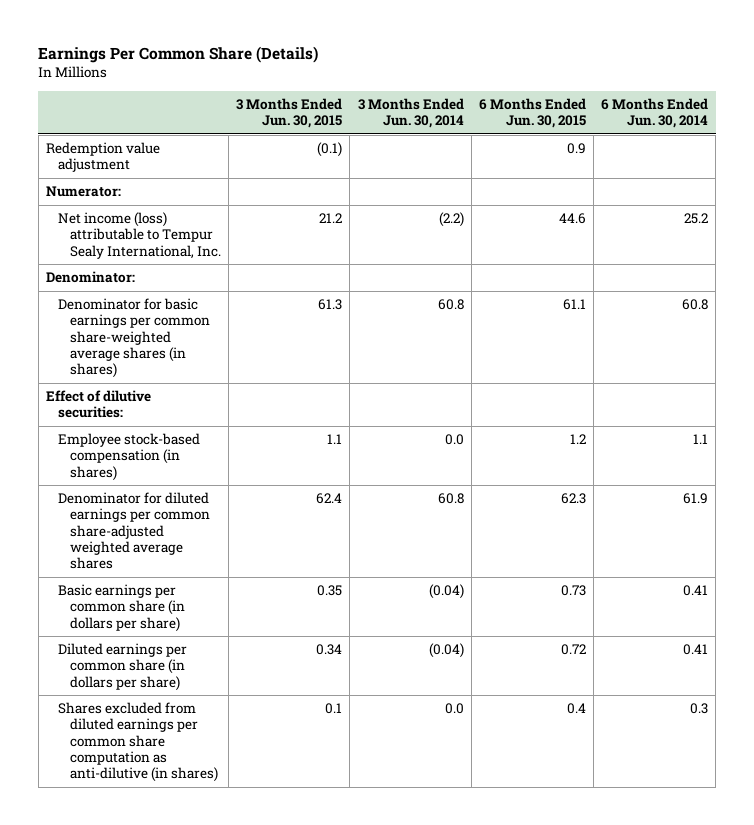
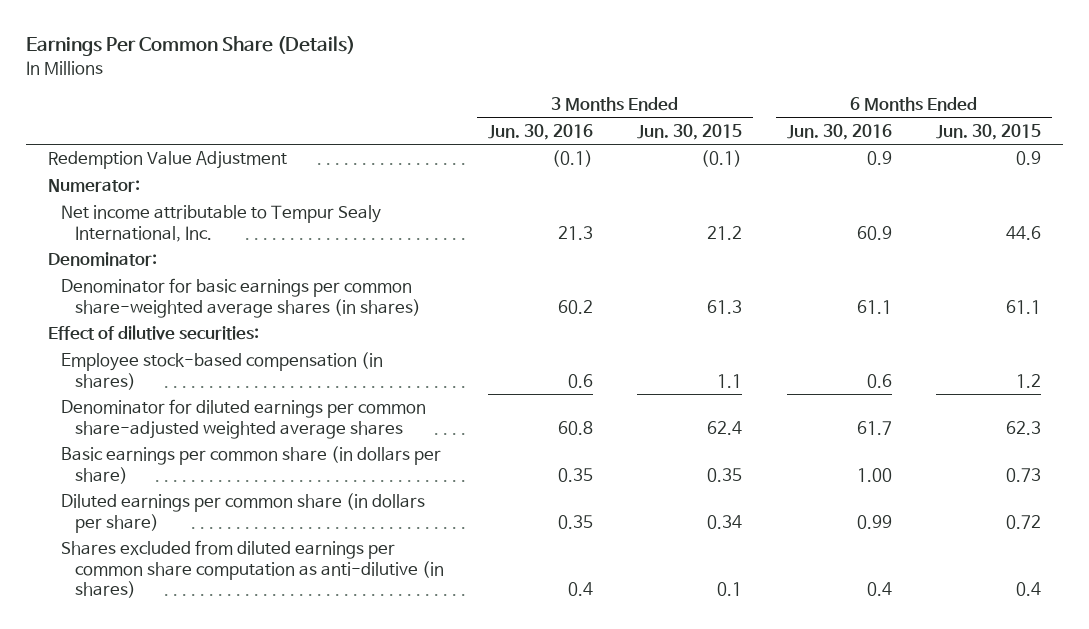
[357,97,464,129] 3 Months Ended Jun. 30, 2014 -> none
[601,97,709,129] 6 Months Ended Jun. 30, 2014 -> none
none -> [487,123,593,140] Jun. 30, 2016
none -> [786,123,892,140] Jun. 30, 2016
[45,142,160,173] Redemption value adjustment -> [47,151,287,170] Redemption Value Adjustment
[58,212,222,259] Net income (loss) attributable to Tempur Sealy International, Inc. -> [61,205,382,242] Net income attributable to Tempur Sealy International, Inc.

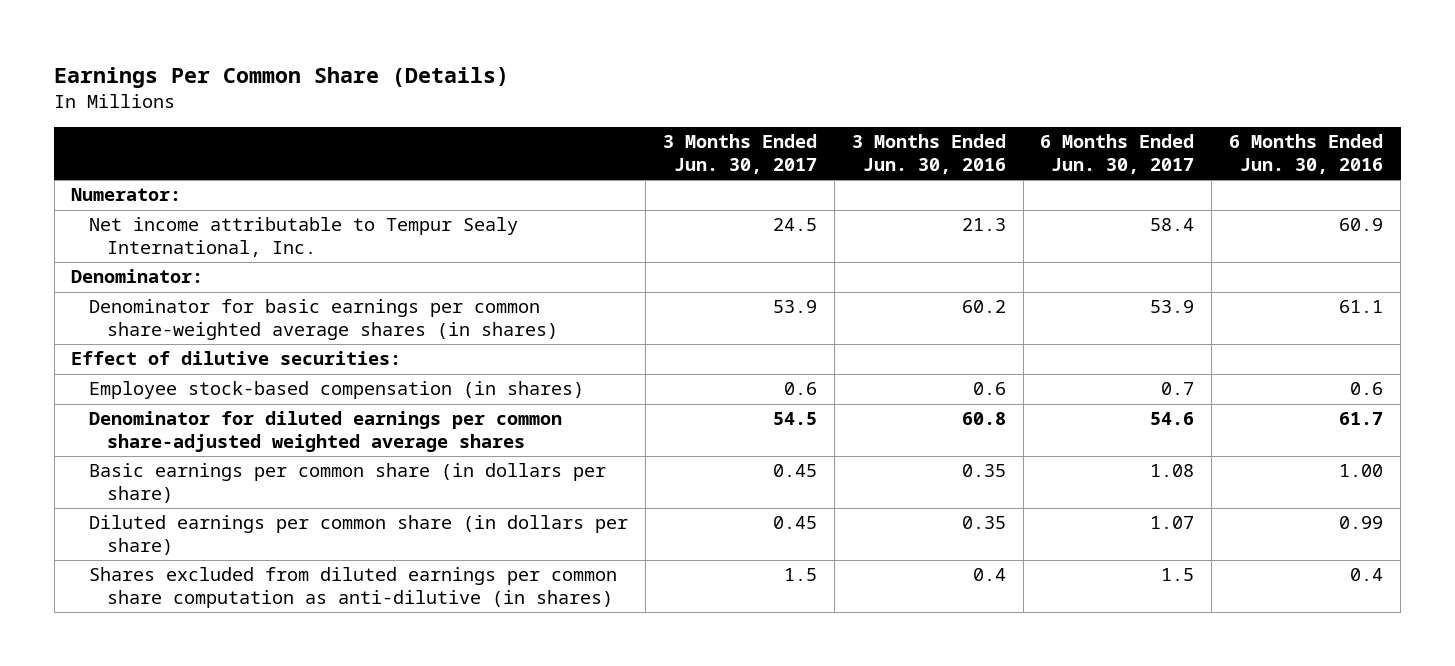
[637,123,743,140] Jun. 30, 2015 -> none
[936,123,1042,140] Jun. 30, 2015 -> none
none -> [663,134,818,175] 3 Months Ended Jun. 30, 2017
none -> [1040,134,1195,175] 6 Months Ended Jun. 30, 2017
[47,151,287,170] Redemption Value Adjustment -> none

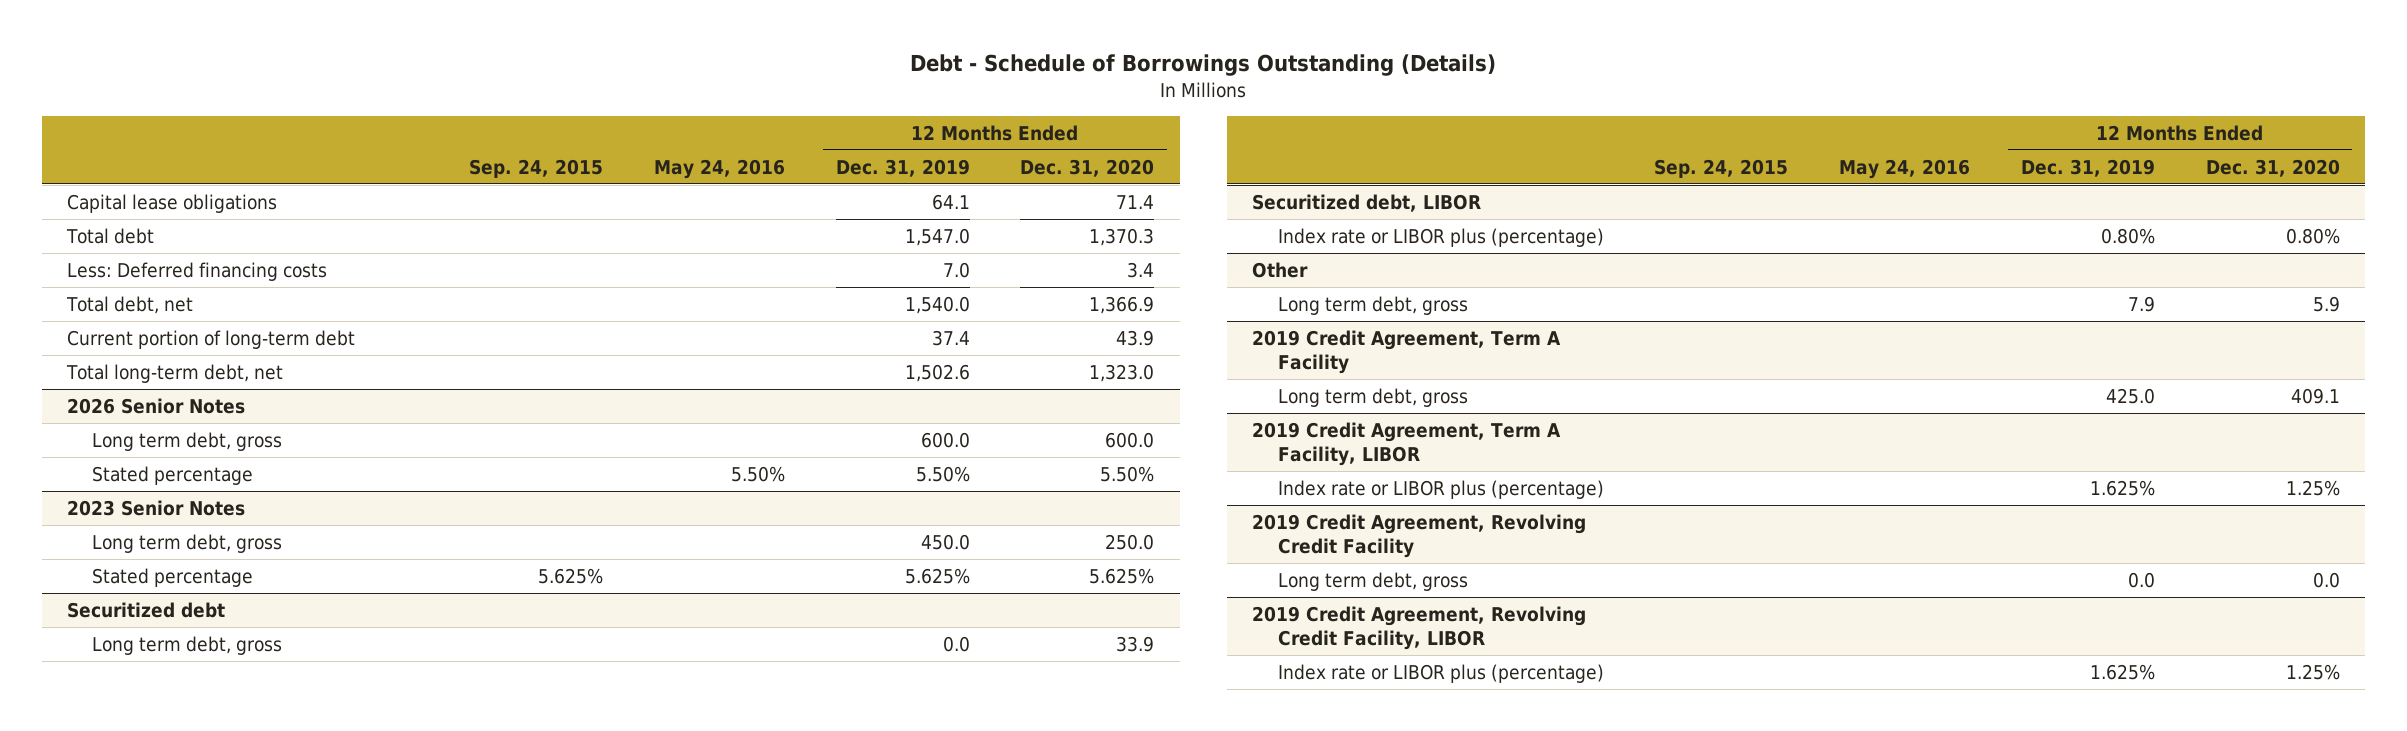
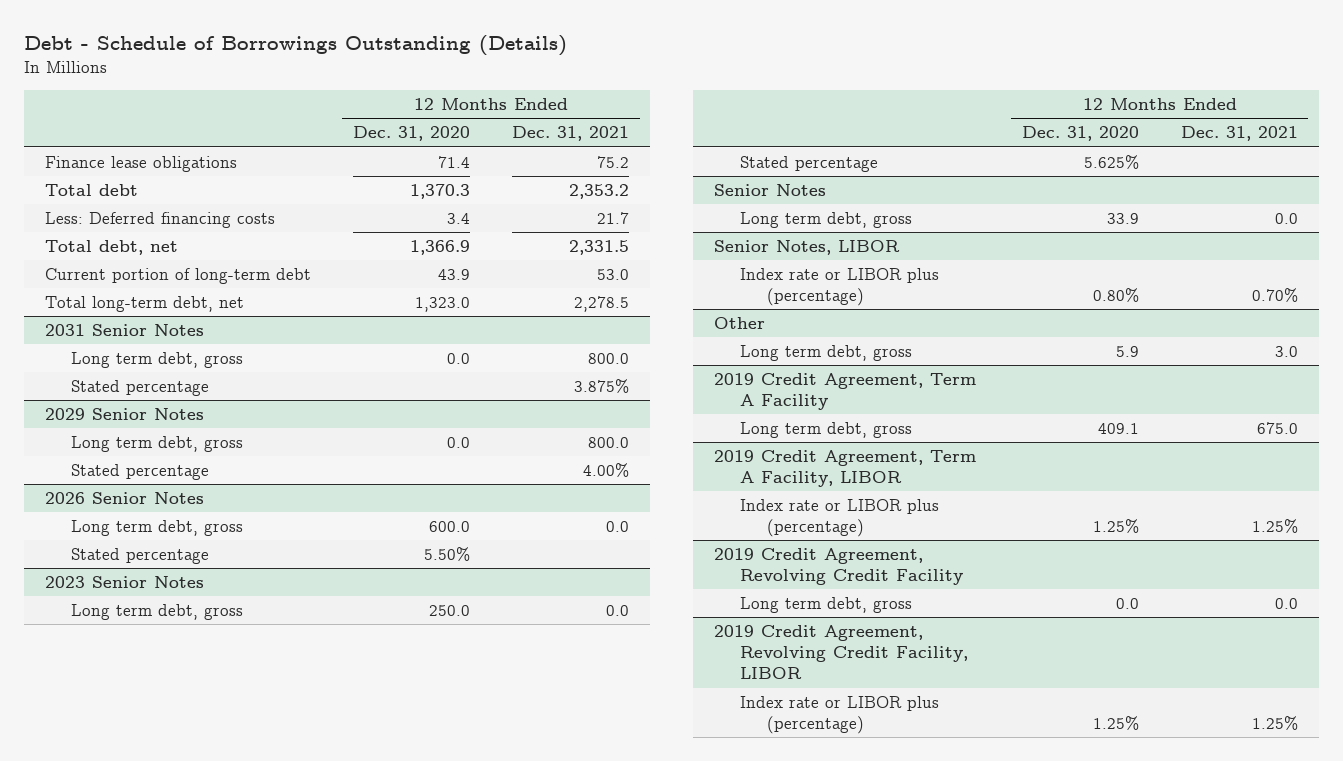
[468,158,603,178] Sep. 24, 2015 -> none
[653,158,785,179] May 24, 2016 -> none
[835,158,970,177] Dec. 31, 2019 -> none
none -> [512,126,630,142] Dec. 31, 2021
[67,193,278,213] Capital lease obligations -> [44,156,237,173] Finance lease obligations
none -> [44,324,204,337] 2031 Senior Notes
none -> [71,352,244,369] Long term debt, gross
none -> [71,380,210,397] Stated percentage
none -> [44,408,204,421] 2029 Senior Notes
none -> [71,436,244,453] Long term debt, gross
none -> [71,464,210,481] Stated percentage
[67,601,226,618] Securitized debt -> [713,184,826,197] Senior Notes
[1252,193,1482,212] Securitized debt, LIBOR -> none
none -> [713,240,900,256] Senior Notes, LIBOR

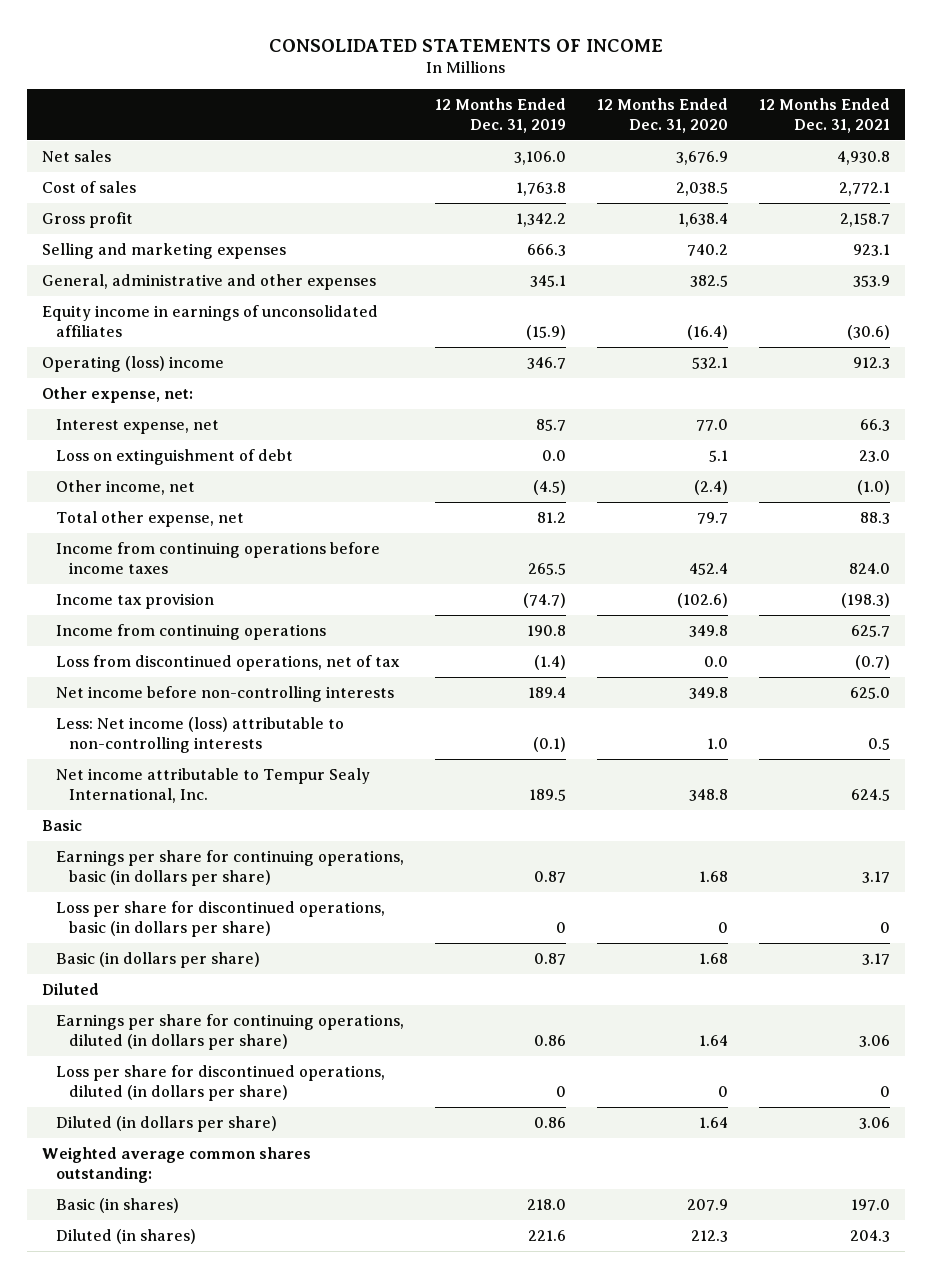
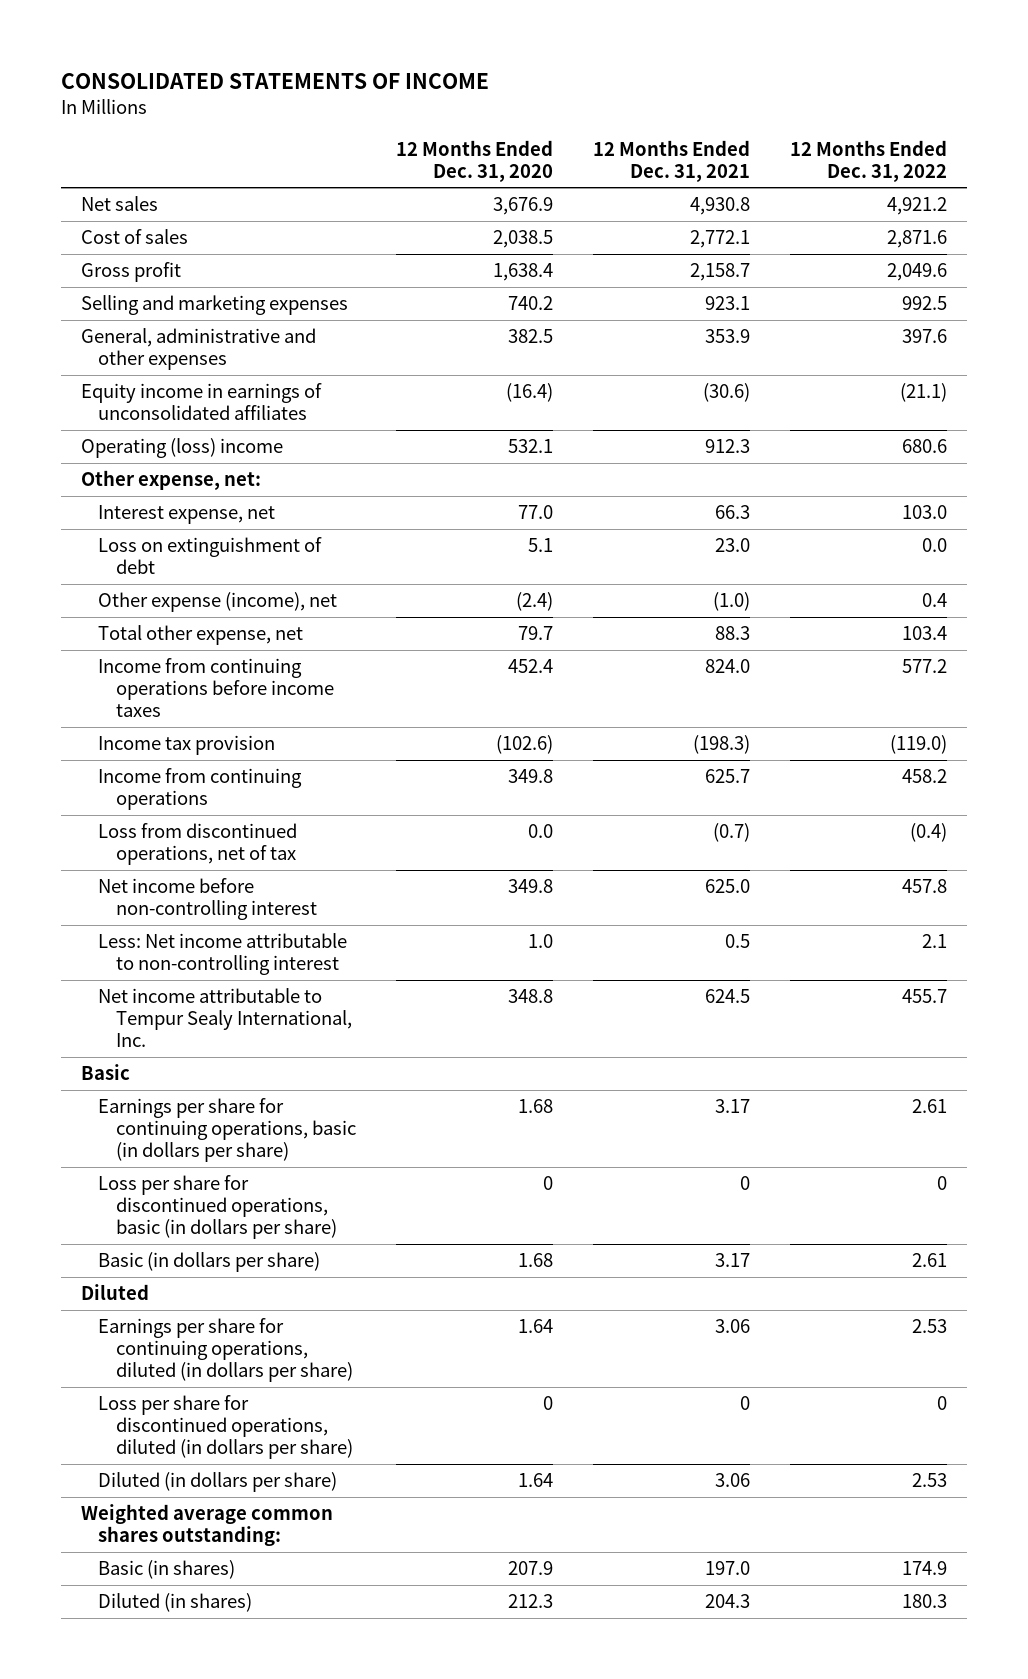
[434,97,566,134] 12 Months Ended Dec. 31, 2019 -> none
none -> [790,139,948,182] 12 Months Ended Dec. 31, 2022
[55,479,195,495] Other income, net -> [98,592,338,613] Other expense (income), net
[55,685,394,702] Net income before non-controlling interests -> [98,878,317,921] Net income before non-controlling interest
[55,716,344,754] Less: Net income (loss) attributable to non-controlling interests -> [98,933,348,976] Less: Net income attributable to non-controlling interest

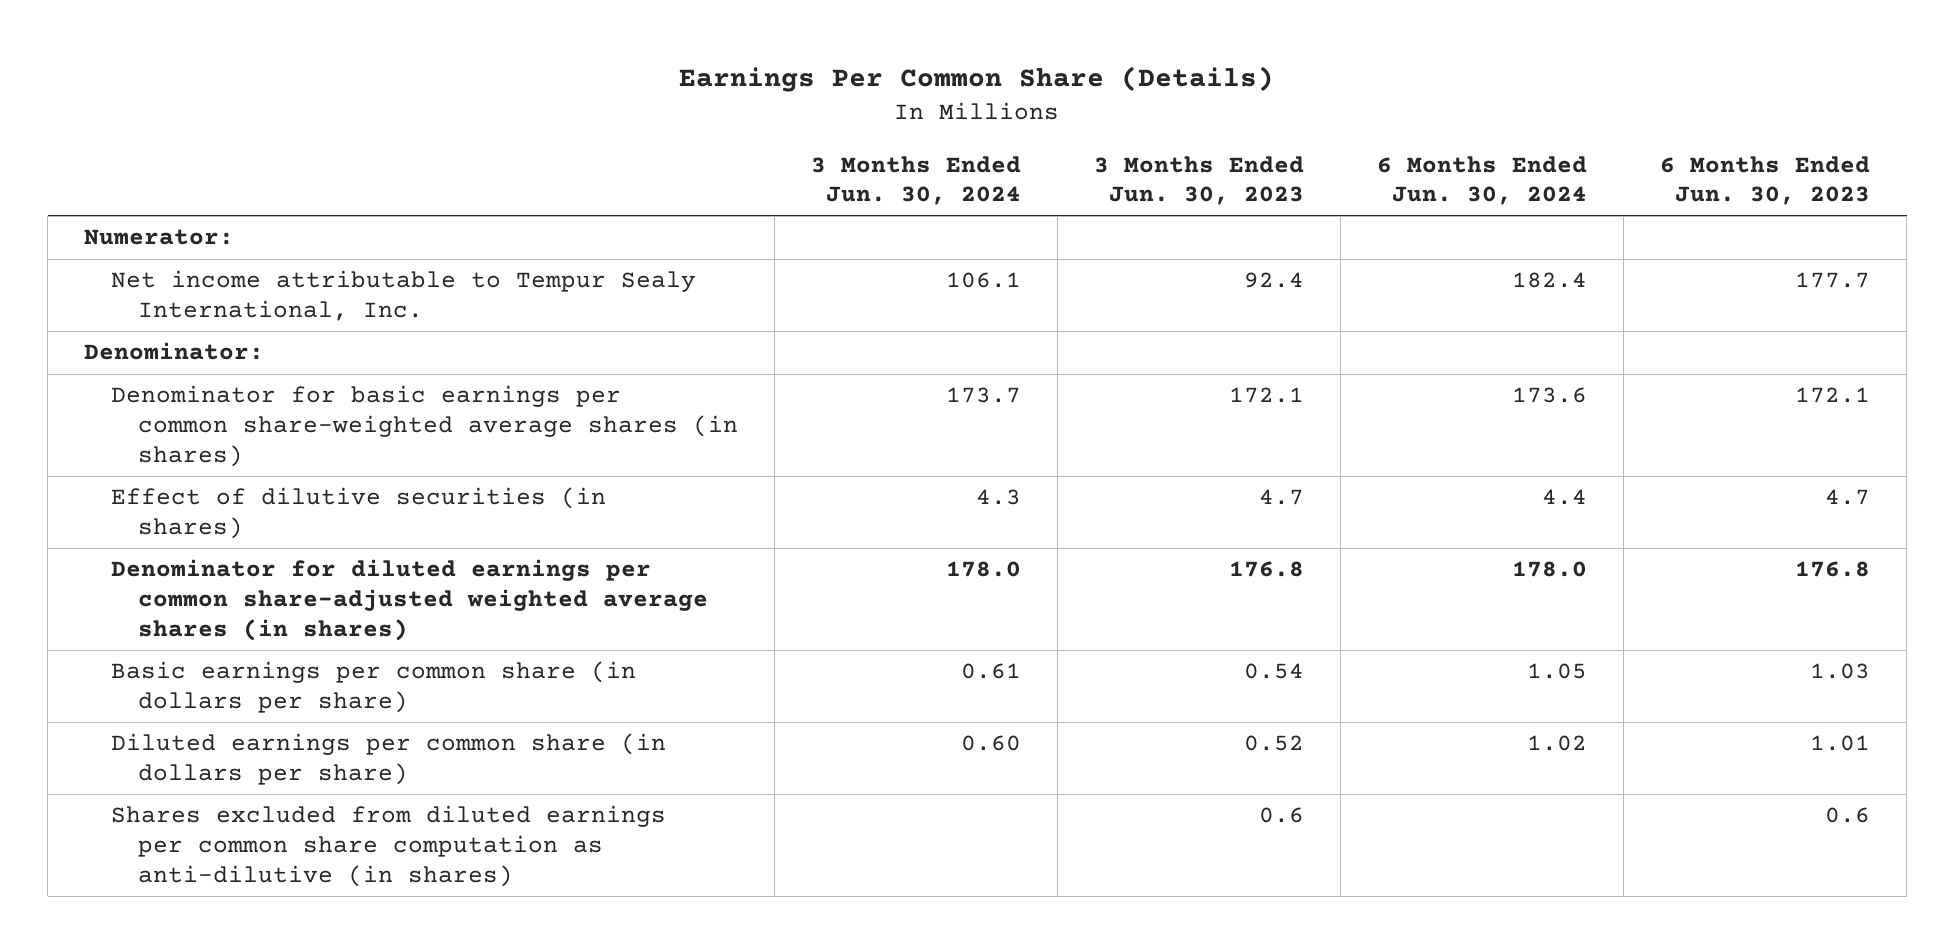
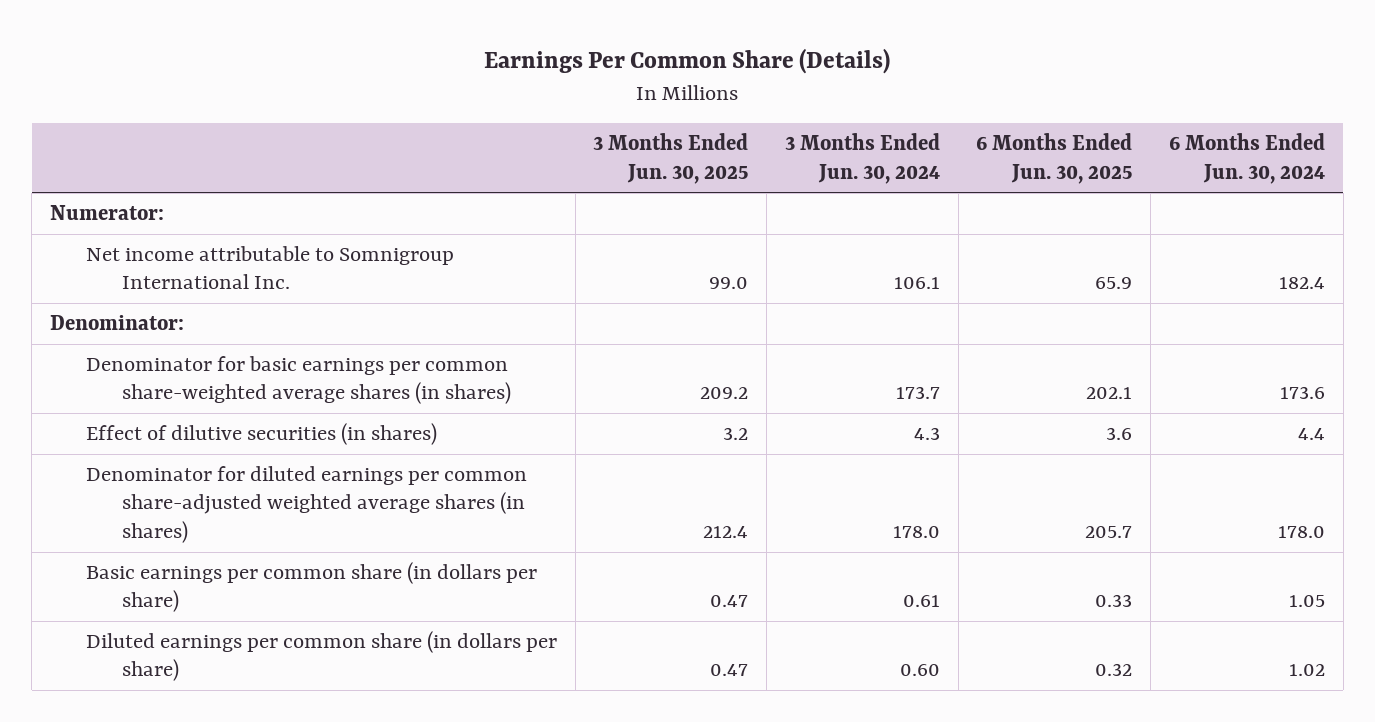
[1094,155,1305,206] 3 Months Ended Jun. 30, 2023 -> none
[1660,155,1871,206] 6 Months Ended Jun. 30, 2023 -> none
none -> [593,133,749,184] 3 Months Ended Jun. 30, 2025
none -> [976,133,1133,184] 6 Months Ended Jun. 30, 2025
[111,270,697,322] Net income attributable to Tempur Sealy International, Inc. -> [85,246,454,290] Net income attributable to Somnigroup International Inc.
[111,805,667,887] Shares excluded from diluted earnings per common share computation as anti-dilutive (in shares) -> none

